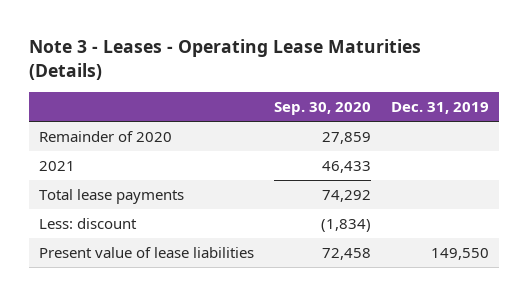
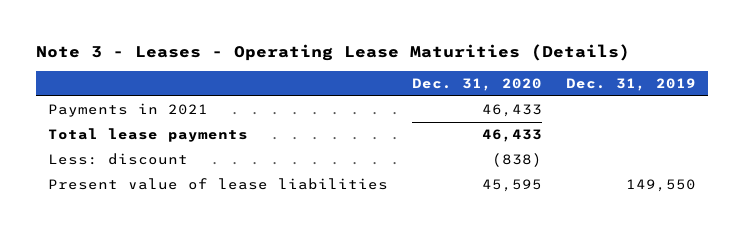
[274,101,372,115] Sep. 30, 2020 -> none
none -> [412,78,543,92] Dec. 31, 2020
[39,131,173,143] Remainder of 2020 -> none
[39,161,76,172] 2021 -> [48,103,209,118] Payments in 2021

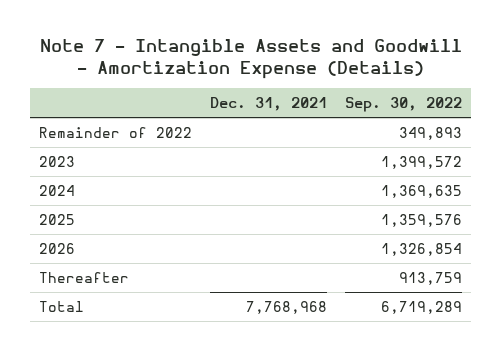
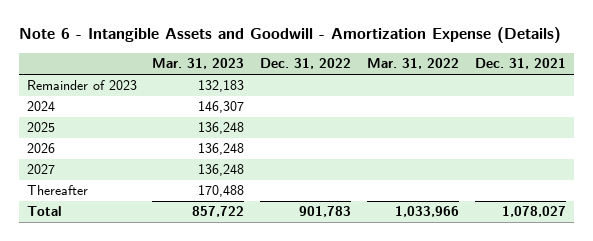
[39,39,462,80] Note 7 - Intangible Assets and Goodwill - Amortization Expense (Details) -> [18,27,561,44] Note 6 - Intangible Assets and Goodwill - Amortization Expense (Details)
[345,97,463,113] Sep. 30, 2022 -> none
none -> [152,58,245,70] Mar. 31, 2023
none -> [260,58,352,70] Dec. 31, 2022
none -> [367,58,460,70] Mar. 31, 2022
[39,155,76,167] 2023 -> none
[39,126,193,138] Remainder of 2022 -> [26,80,137,91] Remainder of 2023
none -> [26,164,55,175] 2027
[246,300,328,314] 7,768,968 -> [501,206,566,218] 1,078,027

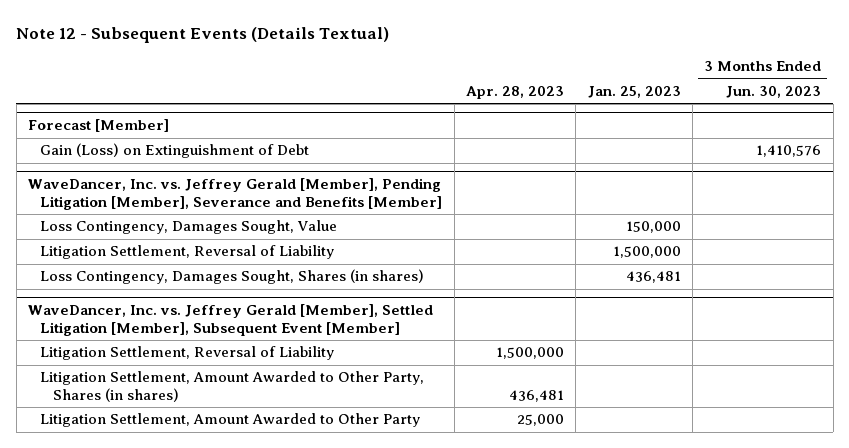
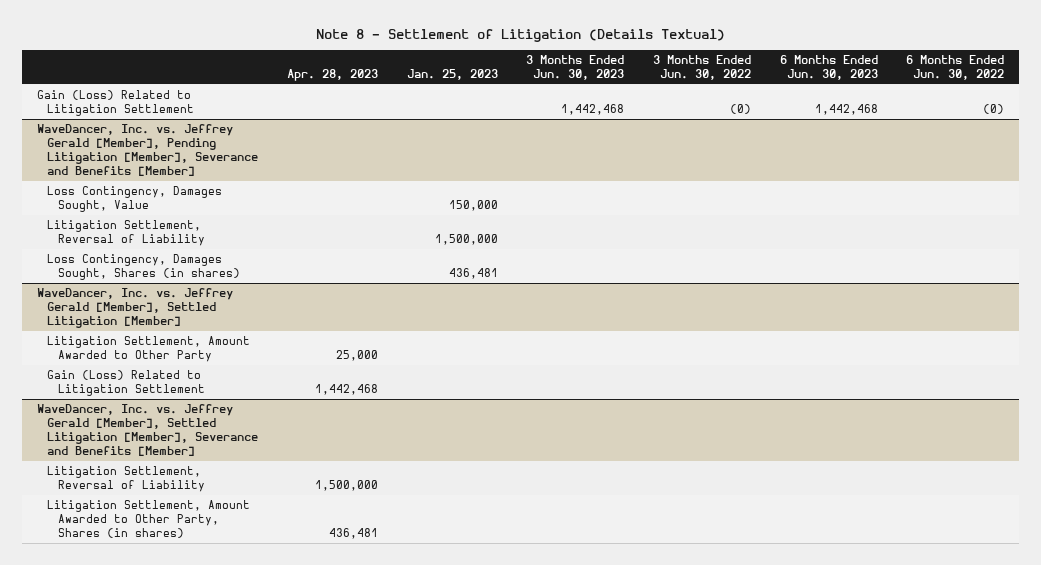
[16,26,390,43] Note 12 - Subsequent Events (Details Textual) -> [315,29,725,43] Note 8 - Settlement of Litigation (Details Textual)
none -> [653,55,752,81] 3 Months Ended Jun. 30, 2022
none -> [779,55,878,81] 6 Months Ended Jun. 30, 2023
none -> [906,55,1005,81] 6 Months Ended Jun. 30, 2022
[27,119,169,133] Forecast [Member] -> none
[40,143,310,159] Gain (Loss) on Extinguishment of Debt -> none
none -> [36,90,195,116] Gain (Loss) Related to Litigation Settlement
none -> [36,288,233,328] WaveDancer, Inc. vs. Jeffrey Gerald [Member], Settled Litigation [Member]
none -> [47,336,251,362] Litigation Settlement, Amount Awarded to Other Party
none -> [47,370,205,396] Gain (Loss) Related to Litigation Settlement
[27,304,433,337] WaveDancer, Inc. vs. Jeffrey Gerald [Member], Settled Litigation [Member], Subsequent Event [Member] -> [36,404,259,456] WaveDancer, Inc. vs. Jeffrey Gerald [Member], Settled Litigation [Member], Severance and Benefits [Member]
[40,413,421,428] Litigation Settlement, Amount Awarded to Other Party -> none

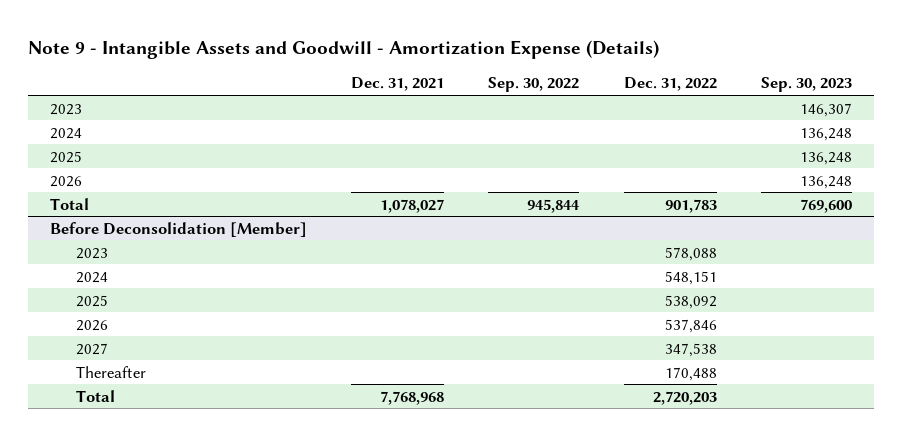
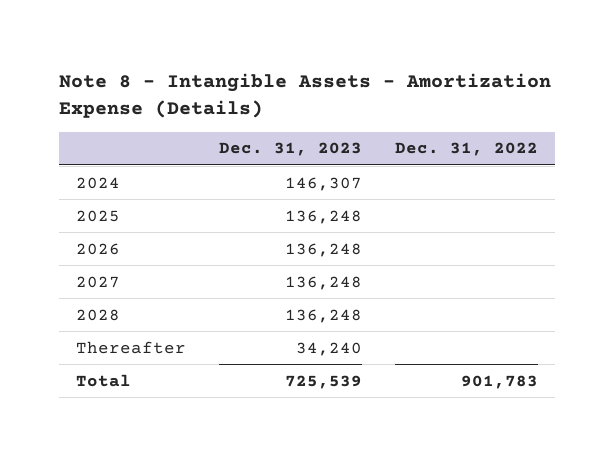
[28,40,660,60] Note 9 - Intangible Assets and Goodwill - Amortization Expense (Details) -> [59,72,552,118] Note 8 - Intangible Assets - Amortization Expense (Details)
[351,77,445,92] Dec. 31, 2021 -> none
[488,77,580,93] Sep. 30, 2022 -> none
[760,77,852,93] Sep. 30, 2023 -> none
none -> [218,142,362,157] Dec. 31, 2023
[50,103,83,115] 2023 -> none
none -> [75,275,120,288] 2027
none -> [75,308,120,321] 2028
none -> [75,340,186,354] Thereafter
[50,221,308,237] Before Deconsolidation [Member] -> none
[75,247,108,259] 2023 -> none
[75,271,108,283] 2024 -> none
[75,294,108,307] 2025 -> none
[75,319,108,331] 2026 -> none
[75,342,108,355] 2027 -> none
[75,365,146,378] Thereafter -> none
[75,389,115,402] Total -> none

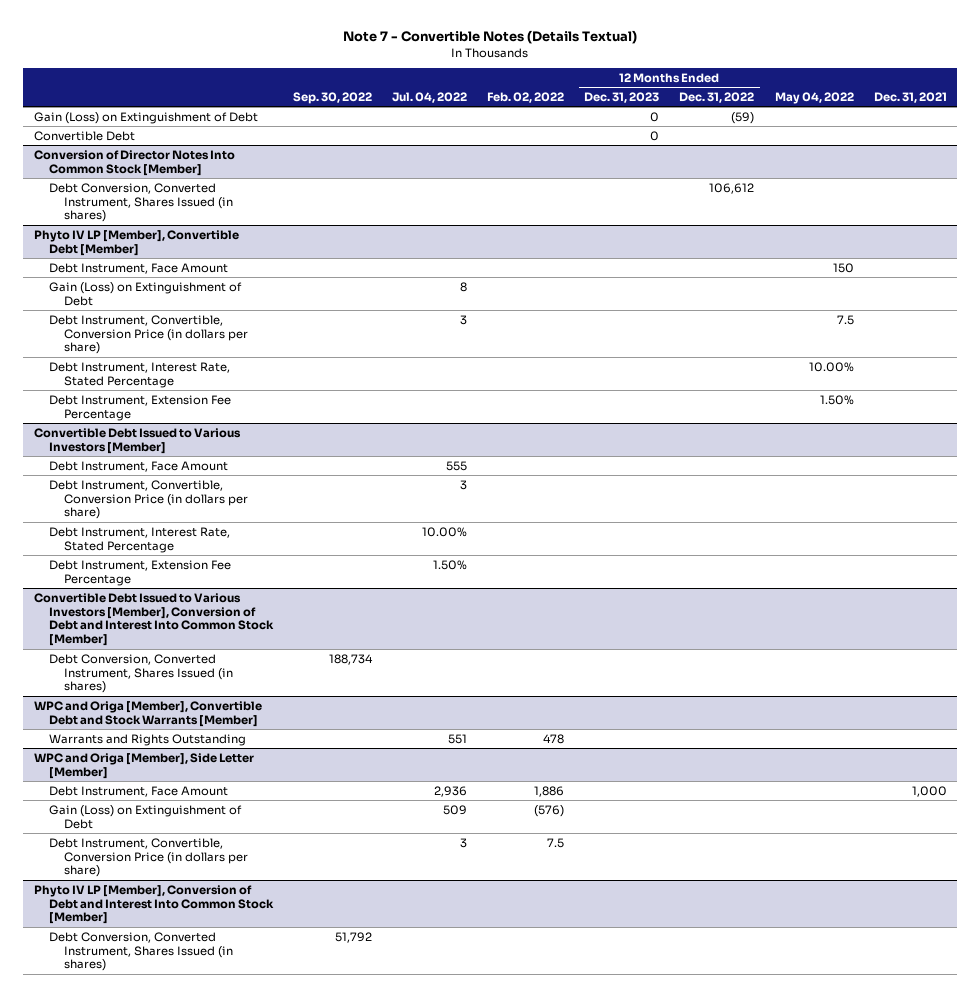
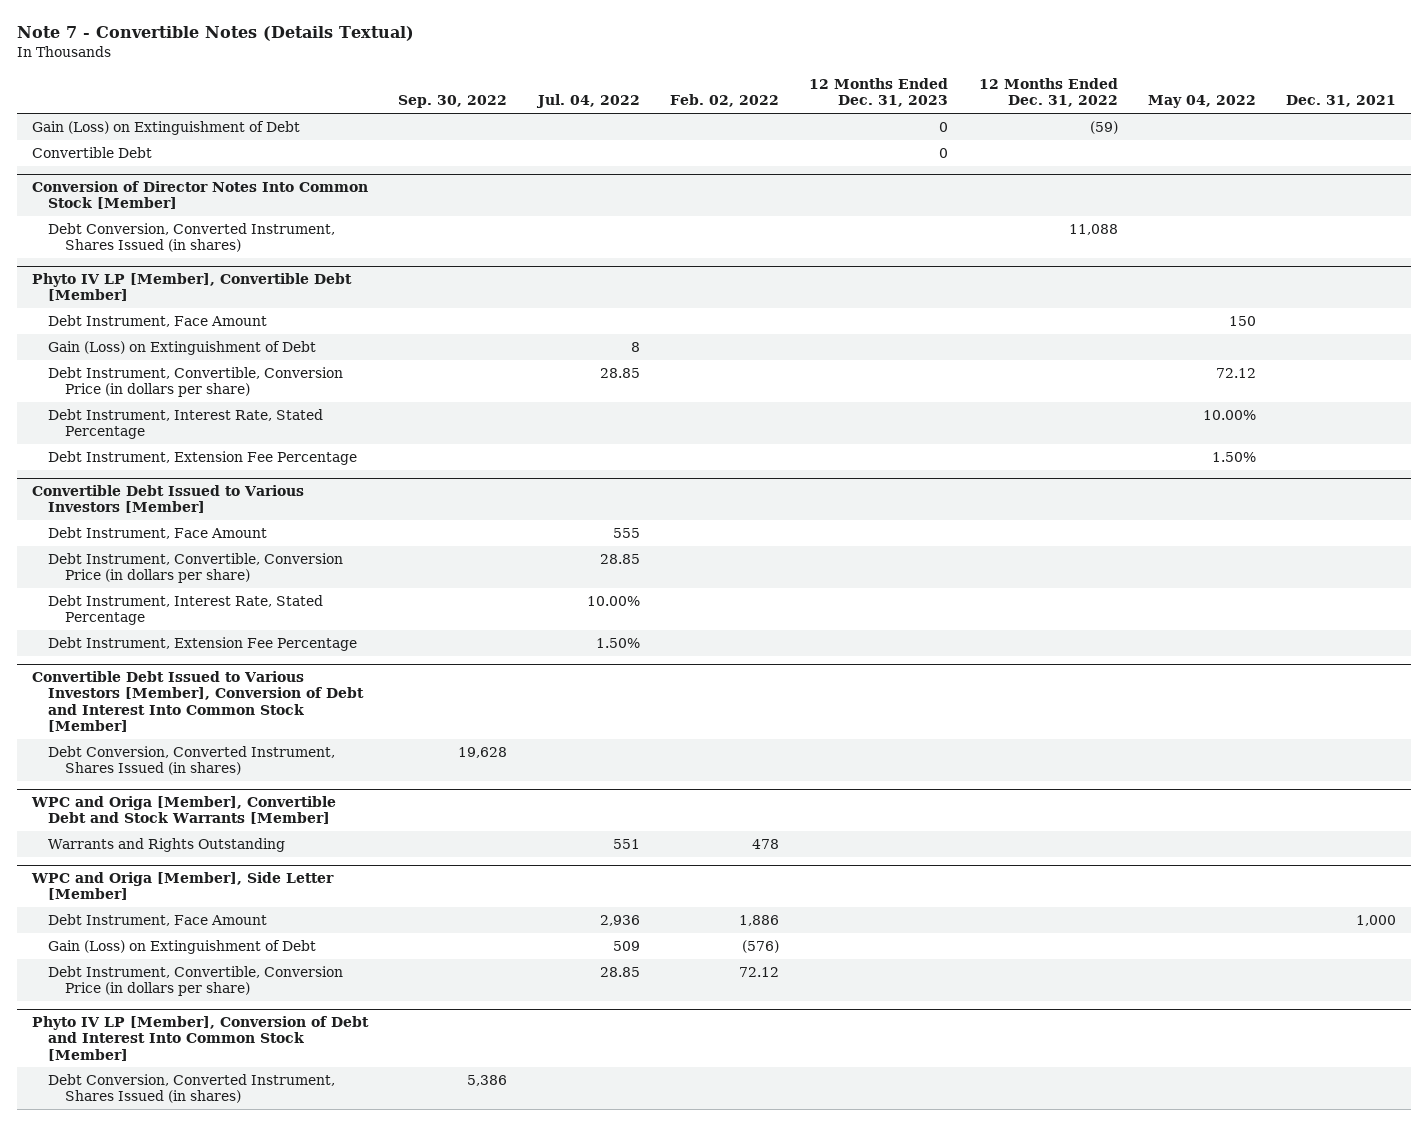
[709,182,755,194] 106,612 -> [1068,223,1118,235] 11,088
[460,314,468,325] 3 -> [599,367,640,378] 28.85
[836,314,854,325] 7.5 -> [1215,367,1256,378] 72.12
[460,479,468,490] 3 -> [599,553,640,564] 28.85
[328,653,373,665] 188,734 -> [458,746,508,758] 19,628
[460,837,468,848] 3 -> [599,966,640,977] 28.85
[547,837,565,848] 7.5 -> [738,966,779,977] 72.12
[334,931,372,943] 51,792 -> [467,1074,508,1086] 5,386

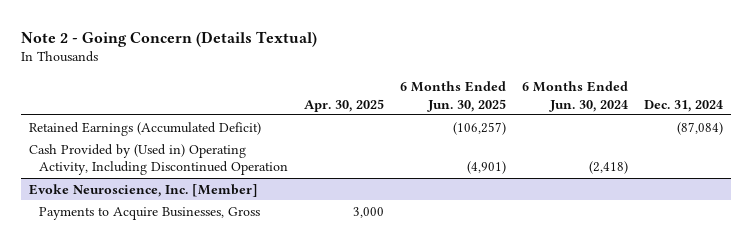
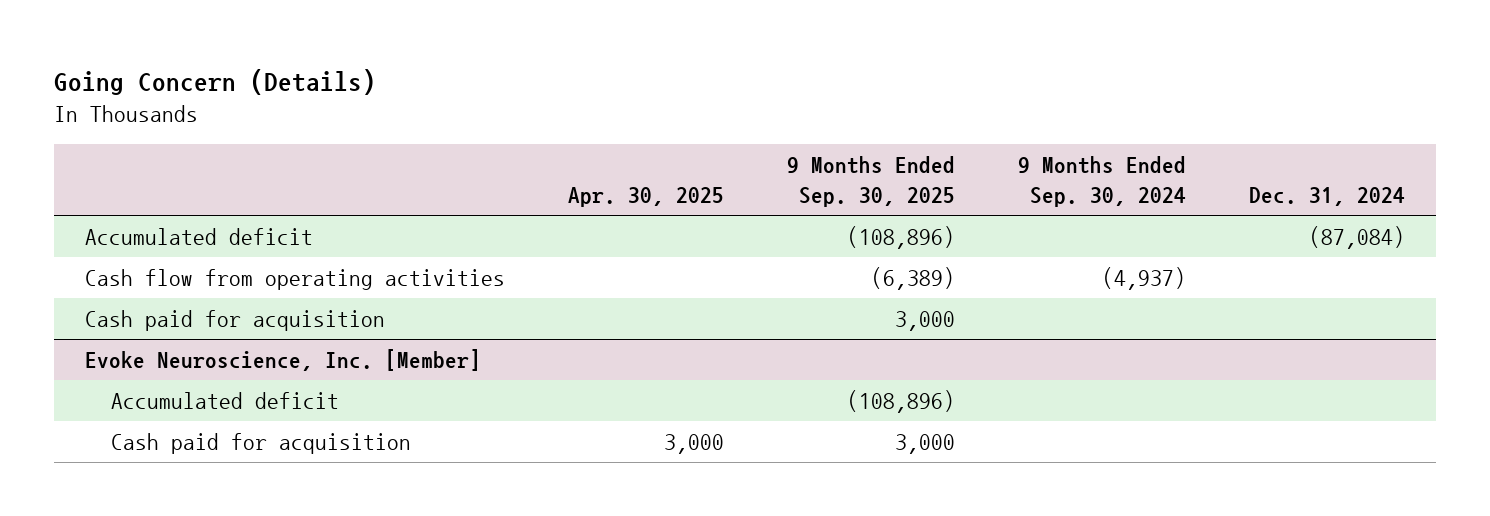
[20,30,317,47] Note 2 - Going Concern (Details Textual) -> [53,68,376,95] Going Concern (Details)
[399,80,506,112] 6 Months Ended Jun. 30, 2025 -> none
[521,80,628,112] 6 Months Ended Jun. 30, 2024 -> none
none -> [787,156,956,208] 9 Months Ended Sep. 30, 2025
none -> [1017,156,1186,208] 9 Months Ended Sep. 30, 2024
[28,121,261,136] Retained Earnings (Accumulated Deficit) -> [85,227,314,245] Accumulated deficit
[28,143,288,176] Cash Provided by (Used in) Operating Activity, Including Discontinued Operation -> [85,268,506,290] Cash flow from operating activities
none -> [85,309,386,331] Cash paid for acquisition
none -> [110,391,339,409] Accumulated deficit
[38,206,260,220] Payments to Acquire Businesses, Gross -> [110,432,411,454] Cash paid for acquisition

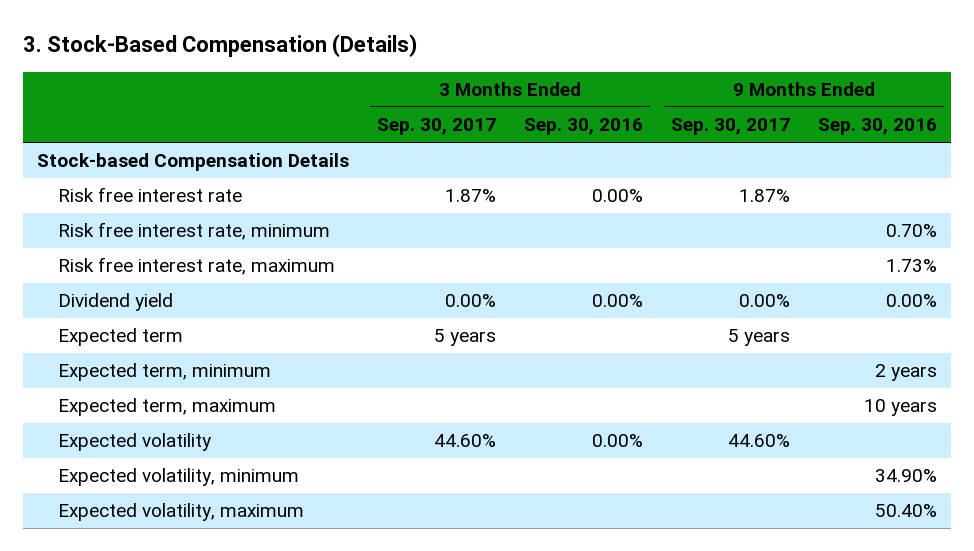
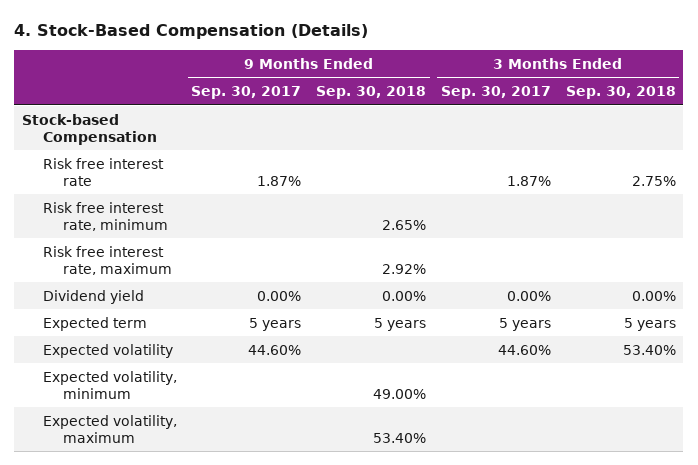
[22,34,417,58] 3. Stock-Based Compensation (Details) -> [14,24,369,40] 4. Stock-Based Compensation (Details)
[524,118,644,136] Sep. 30, 2016 -> none
[818,118,938,136] Sep. 30, 2016 -> none
none -> [316,86,427,100] Sep. 30, 2018
none -> [565,86,676,100] Sep. 30, 2018
[36,153,349,172] Stock-based Compensation Details -> [21,113,157,145] Stock-based Compensation
[58,363,272,382] Expected term, minimum -> none
[58,398,277,417] Expected term, maximum -> none

